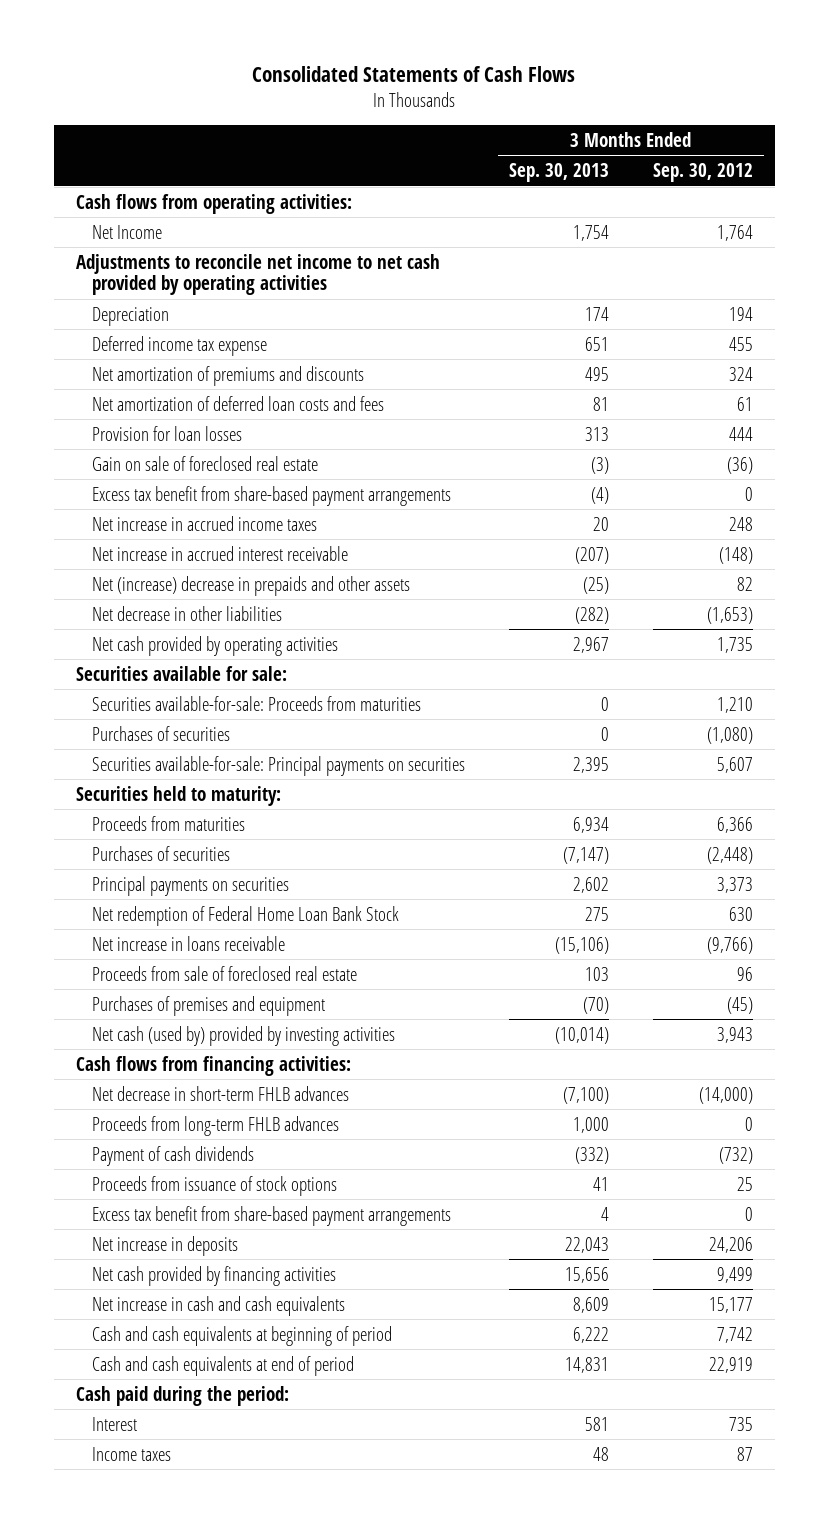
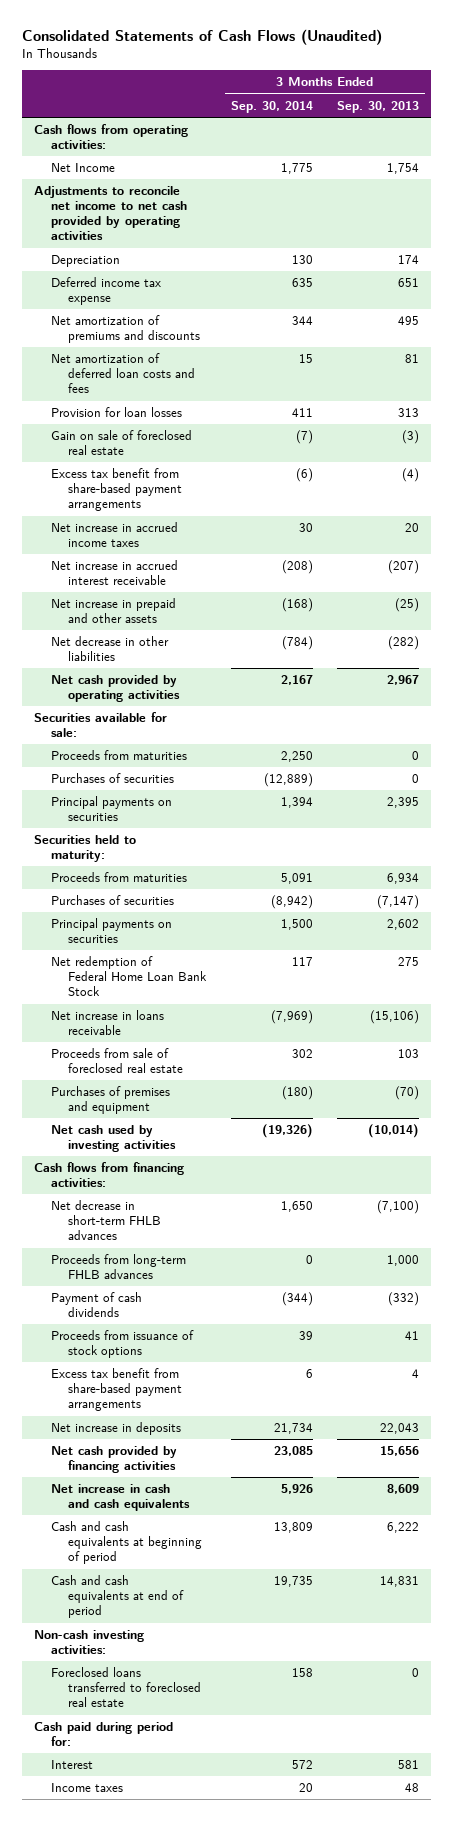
[252,66,576,83] Consolidated Statements of Cash Flows -> [21,28,382,45] Consolidated Statements of Cash Flows (Unaudited)
[652,163,753,183] Sep. 30, 2012 -> none
none -> [230,100,313,113] Sep. 30, 2014
[91,575,410,596] Net (increase) decrease in prepaids and other assets -> [51,598,177,624] Net increase in prepaid and other assets
[91,695,421,711] Securities available-for-sale: Proceeds from maturities -> none
none -> [51,750,188,761] Proceeds from maturities
[91,755,465,776] Securities available-for-sale: Principal payments on securities -> [51,796,173,822] Principal payments on securities
[91,1025,395,1046] Net cash (used by) provided by investing activities -> [51,1125,177,1153] Net cash used by investing activities
none -> [33,1630,144,1655] Non-cash investing activities:
none -> [51,1667,202,1708] Foreclosed loans transferred to foreclosed real estate
[75,1385,289,1406] Cash paid during the period: -> [33,1722,173,1747] Cash paid during period for:

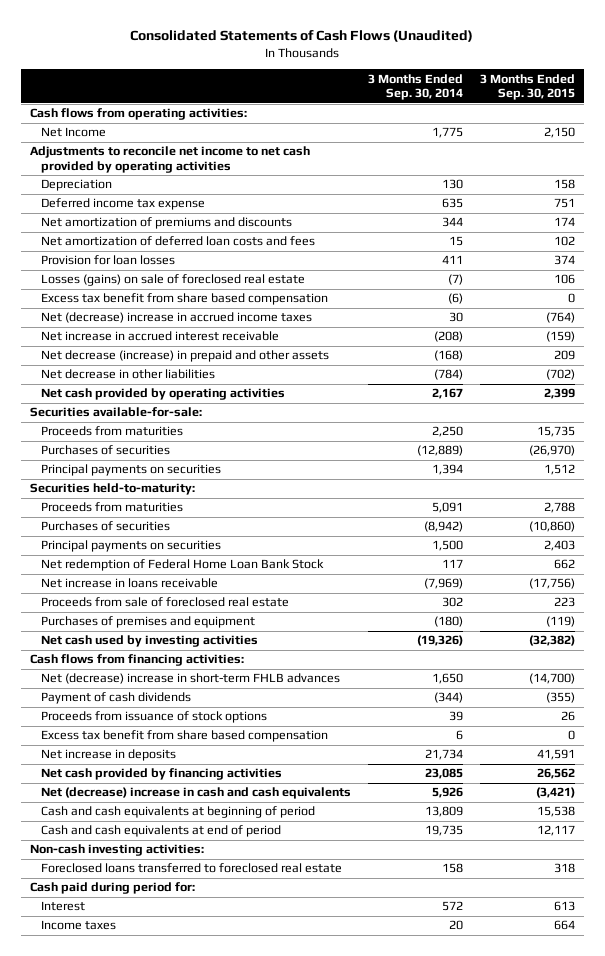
[337,100,420,113] Sep. 30, 2013 -> none
none -> [480,73,576,101] 3 Months Ended Sep. 30, 2015
[51,430,193,456] Gain on sale of foreclosed real estate -> [41,274,306,287] Losses (gains) on sale of foreclosed real estate
[51,468,183,512] Excess tax benefit from share-based payment arrangements -> [41,293,329,306] Excess tax benefit from share based compensation
[51,522,179,548] Net increase in accrued income taxes -> [41,312,313,324] Net (decrease) increase in accrued income taxes
[51,598,177,624] Net increase in prepaid and other assets -> [41,350,330,363] Net decrease (increase) in prepaid and other assets
[33,712,167,738] Securities available for sale: -> [29,407,202,418] Securities available-for-sale:
[33,835,136,863] Securities held to maturity: -> [29,483,195,496] Securities held-to-maturity:
[51,1254,187,1280] Proceeds from long-term FHLB advances -> none
[51,1200,162,1241] Net decrease in short-term FHLB advances -> [41,673,341,685] Net (decrease) increase in short-term FHLB advances
[51,1368,183,1412] Excess tax benefit from share-based payment arrangements -> [41,730,329,743] Excess tax benefit from share based compensation
[51,1484,191,1512] Net increase in cash and cash equivalents -> [41,787,352,800] Net (decrease) increase in cash and cash equivalents

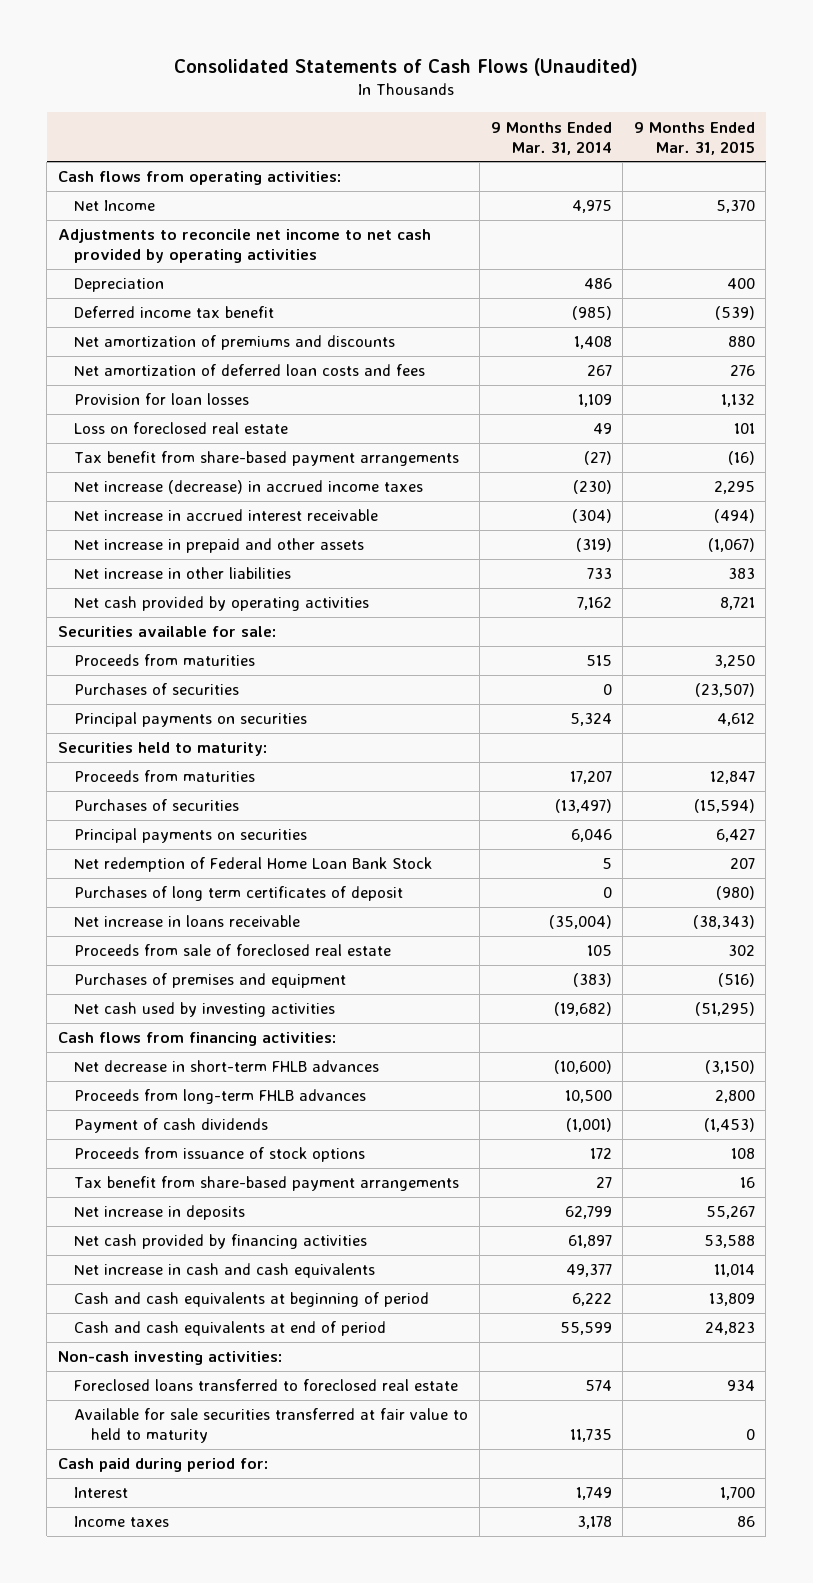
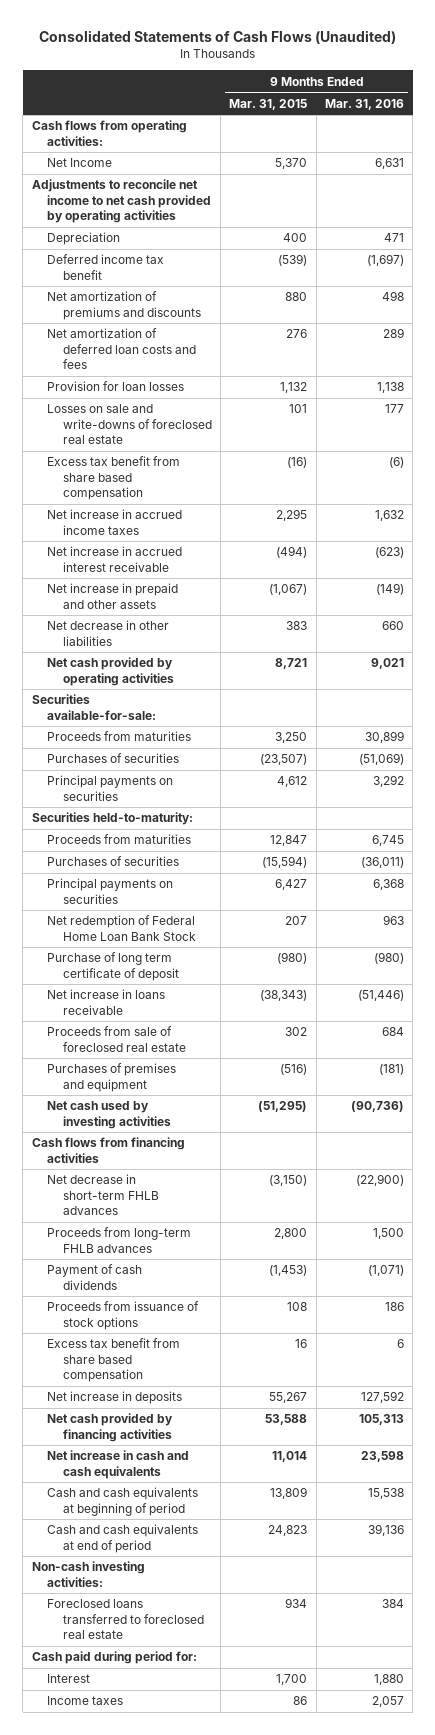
[490,121,612,155] 9 Months Ended Mar. 31, 2014 -> none
none -> [324,98,404,110] Mar. 31, 2016
[74,422,289,435] Loss on foreclosed real estate -> [47,404,212,445] Losses on sale and write-downs of foreclosed real estate
[74,451,460,467] Tax benefit from share-based payment arrangements -> [47,456,181,501] Excess tax benefit from share based compensation
[74,480,424,495] Net increase (decrease) in accrued income taxes -> [47,509,183,535] Net increase in accrued income taxes
[74,567,292,580] Net increase in other liabilities -> [47,620,170,646] Net decrease in other liabilities
[57,626,276,638] Securities available for sale: -> [31,694,157,720] Securities available-for-sale:
[57,742,267,757] Securities held to maturity: -> [31,812,193,826] Securities held-to-maturity:
[74,886,404,902] Purchases of long term certificates of deposit -> [47,952,179,981] Purchase of long term certificate of deposit
[57,1032,336,1047] Cash flows from financing activities: -> [31,1137,185,1163] Cash flows from financing activities
[74,1176,460,1192] Tax benefit from share-based payment arrangements -> [47,1338,181,1383] Excess tax benefit from share based compensation
[74,1408,469,1444] Available for sale securities transferred at fair value to held to maturity -> none

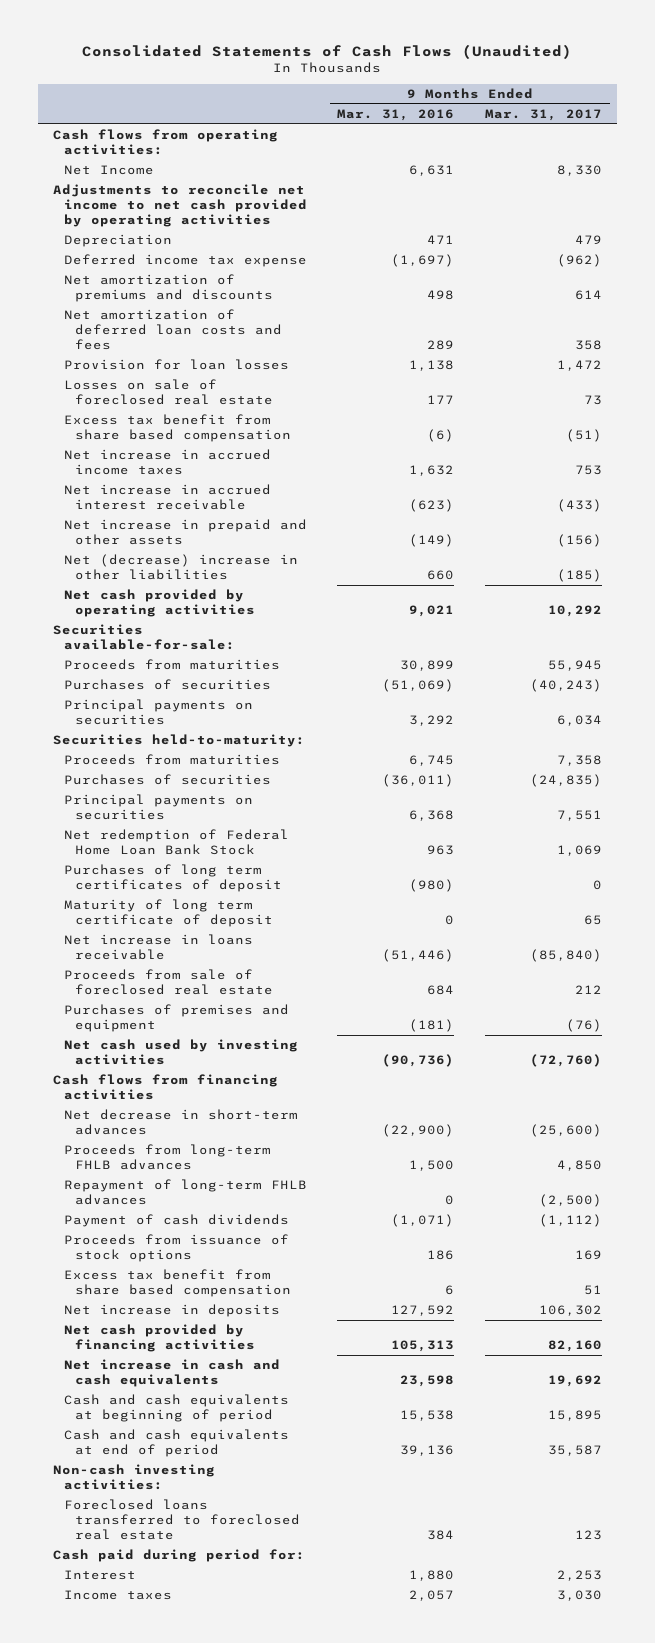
[229,98,308,110] Mar. 31, 2015 -> none
none -> [485,109,603,122] Mar. 31, 2017
[47,254,165,280] Deferred income tax benefit -> [63,254,307,268] Deferred income tax expense
[47,404,212,445] Losses on sale and write-downs of foreclosed real estate -> [63,379,273,405] Losses on sale of foreclosed real estate
[47,620,170,646] Net decrease in other liabilities -> [63,554,298,580] Net (decrease) increase in other liabilities
[47,952,179,981] Purchase of long term certificate of deposit -> [63,864,282,892] Purchases of long term certificates of deposit
none -> [63,899,273,927] Maturity of long term certificate of deposit
[47,1174,159,1216] Net decrease in short-term FHLB advances -> [63,1109,298,1135] Net decrease in short-term advances
none -> [63,1179,307,1205] Repayment of long-term FHLB advances

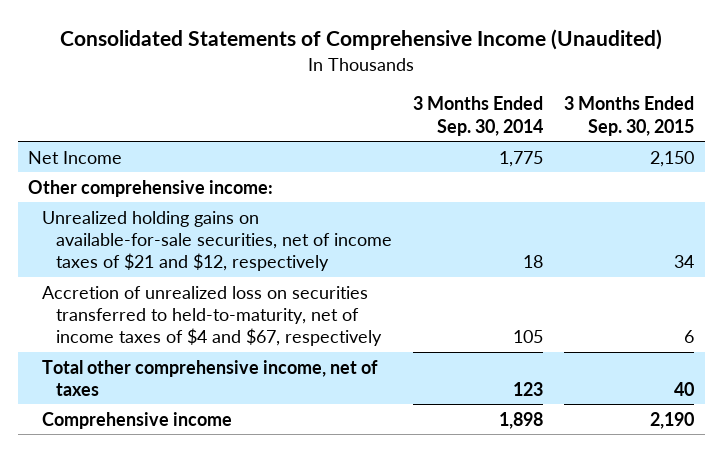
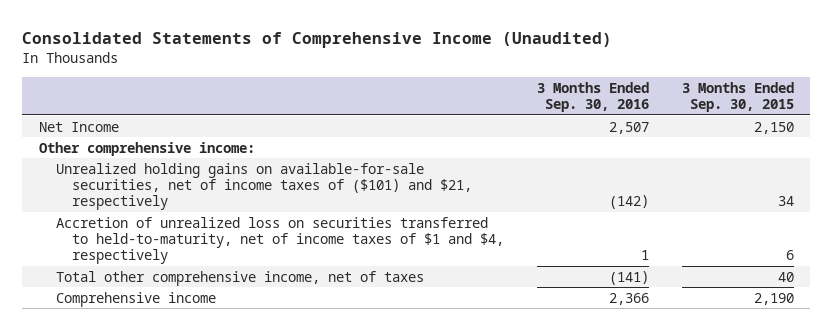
[412,96,543,136] 3 Months Ended Sep. 30, 2014 -> none
none -> [537,81,650,113] 3 Months Ended Sep. 30, 2016
[42,210,392,272] Unrealized holding gains on available-for-sale securities, net of income taxes of $21 and $12, respectively -> [55,162,473,211] Unrealized holding gains on available-for-sale securities, net of income taxes of ($101) and $21, respectively
[42,285,382,347] Accretion of unrealized loss on securities transferred to held-to-maturity, net of income taxes of $4 and $67, respectively -> [55,216,505,265] Accretion of unrealized loss on securities transferred to held-to-maturity, net of income taxes of $1 and $4, respectively

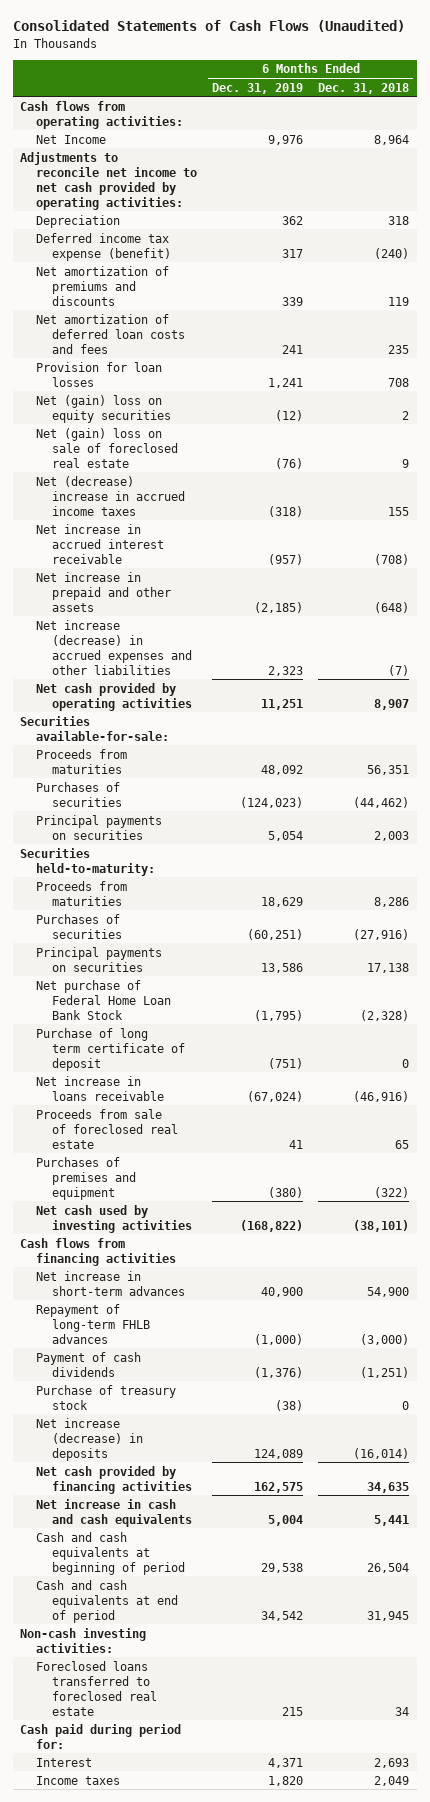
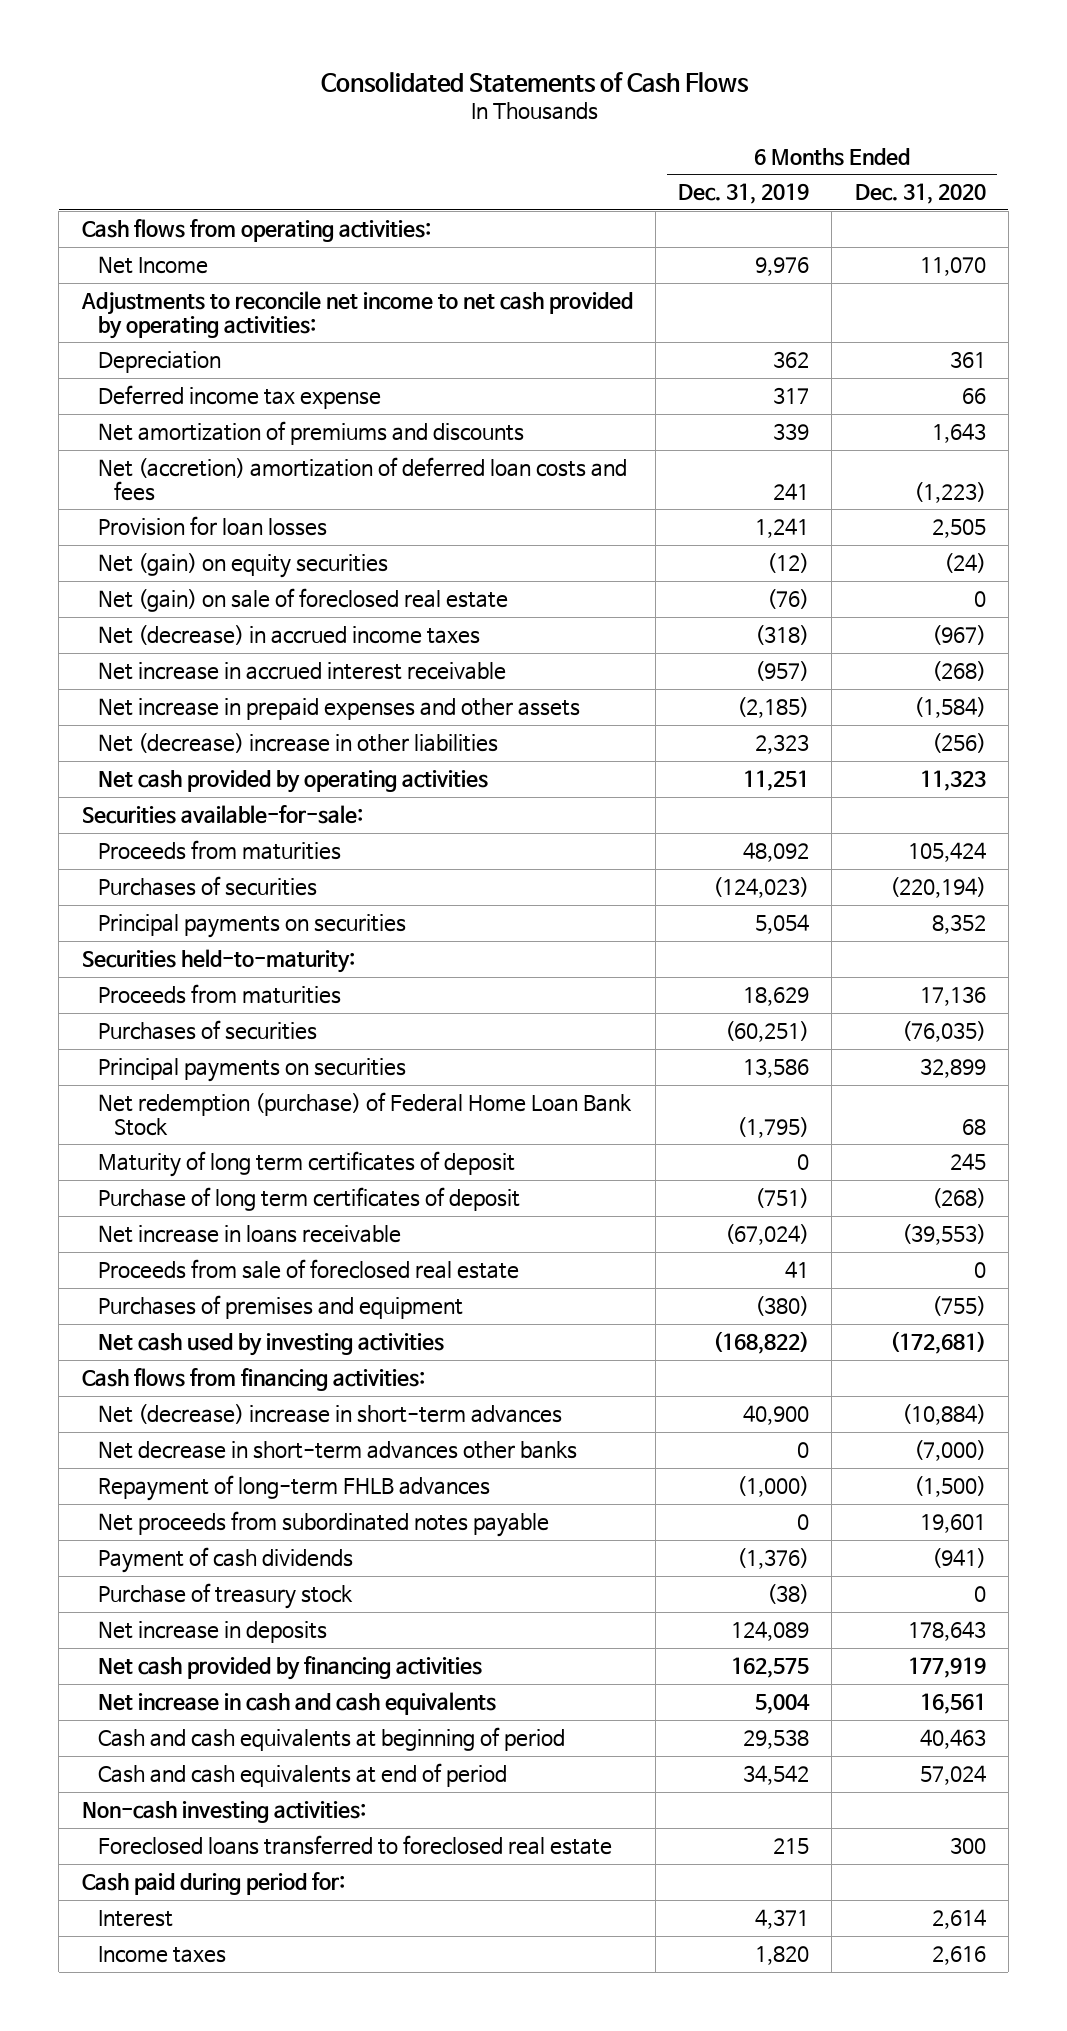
[12,20,405,33] Consolidated Statements of Cash Flows (Unaudited) -> [320,71,749,93] Consolidated Statements of Cash Flows
[318,82,410,94] Dec. 31, 2018 -> none
none -> [854,183,986,205] Dec. 31, 2020
[36,232,172,261] Deferred income tax expense (benefit) -> [98,385,382,410] Deferred income tax expense
[36,313,186,354] Net amortization of deferred loan costs and fees -> [98,457,628,501] Net (accretion) amortization of deferred loan costs and fees
[36,394,172,423] Net (gain) loss on equity securities -> [98,553,389,579] Net (gain) on equity securities
[36,427,179,468] Net (gain) loss on sale of foreclosed real estate -> [98,588,509,613] Net (gain) on sale of foreclosed real estate
[36,475,186,516] Net (decrease) increase in accrued income taxes -> [98,625,481,646] Net (decrease) in accrued income taxes
[36,571,172,612] Net increase in prepaid and other assets -> [98,698,581,721] Net increase in prepaid expenses and other assets
[36,619,193,675] Net increase (decrease) in accrued expenses and other liabilities -> [98,733,499,754] Net (decrease) increase in other liabilities
[36,979,172,1020] Net purchase of Federal Home Loan Bank Stock -> [98,1092,633,1136] Net redemption (purchase) of Federal Home Loan Bank Stock
none -> [98,1151,516,1178] Maturity of long term certificates of deposit
[36,1027,186,1071] Purchase of long term certificate of deposit -> [98,1187,521,1212] Purchase of long term certificates of deposit
[20,1237,177,1266] Cash flows from financing activities -> [81,1368,425,1392] Cash flows from financing activities:
[36,1270,186,1296] Net increase in short-term advances -> [98,1404,563,1425] Net (decrease) increase in short-term advances
none -> [98,1441,578,1460] Net decrease in short-term advances other banks
none -> [98,1511,550,1538] Net proceeds from subordinated notes payable
[36,1417,144,1461] Net increase (decrease) in deposits -> [98,1621,328,1644] Net increase in deposits

